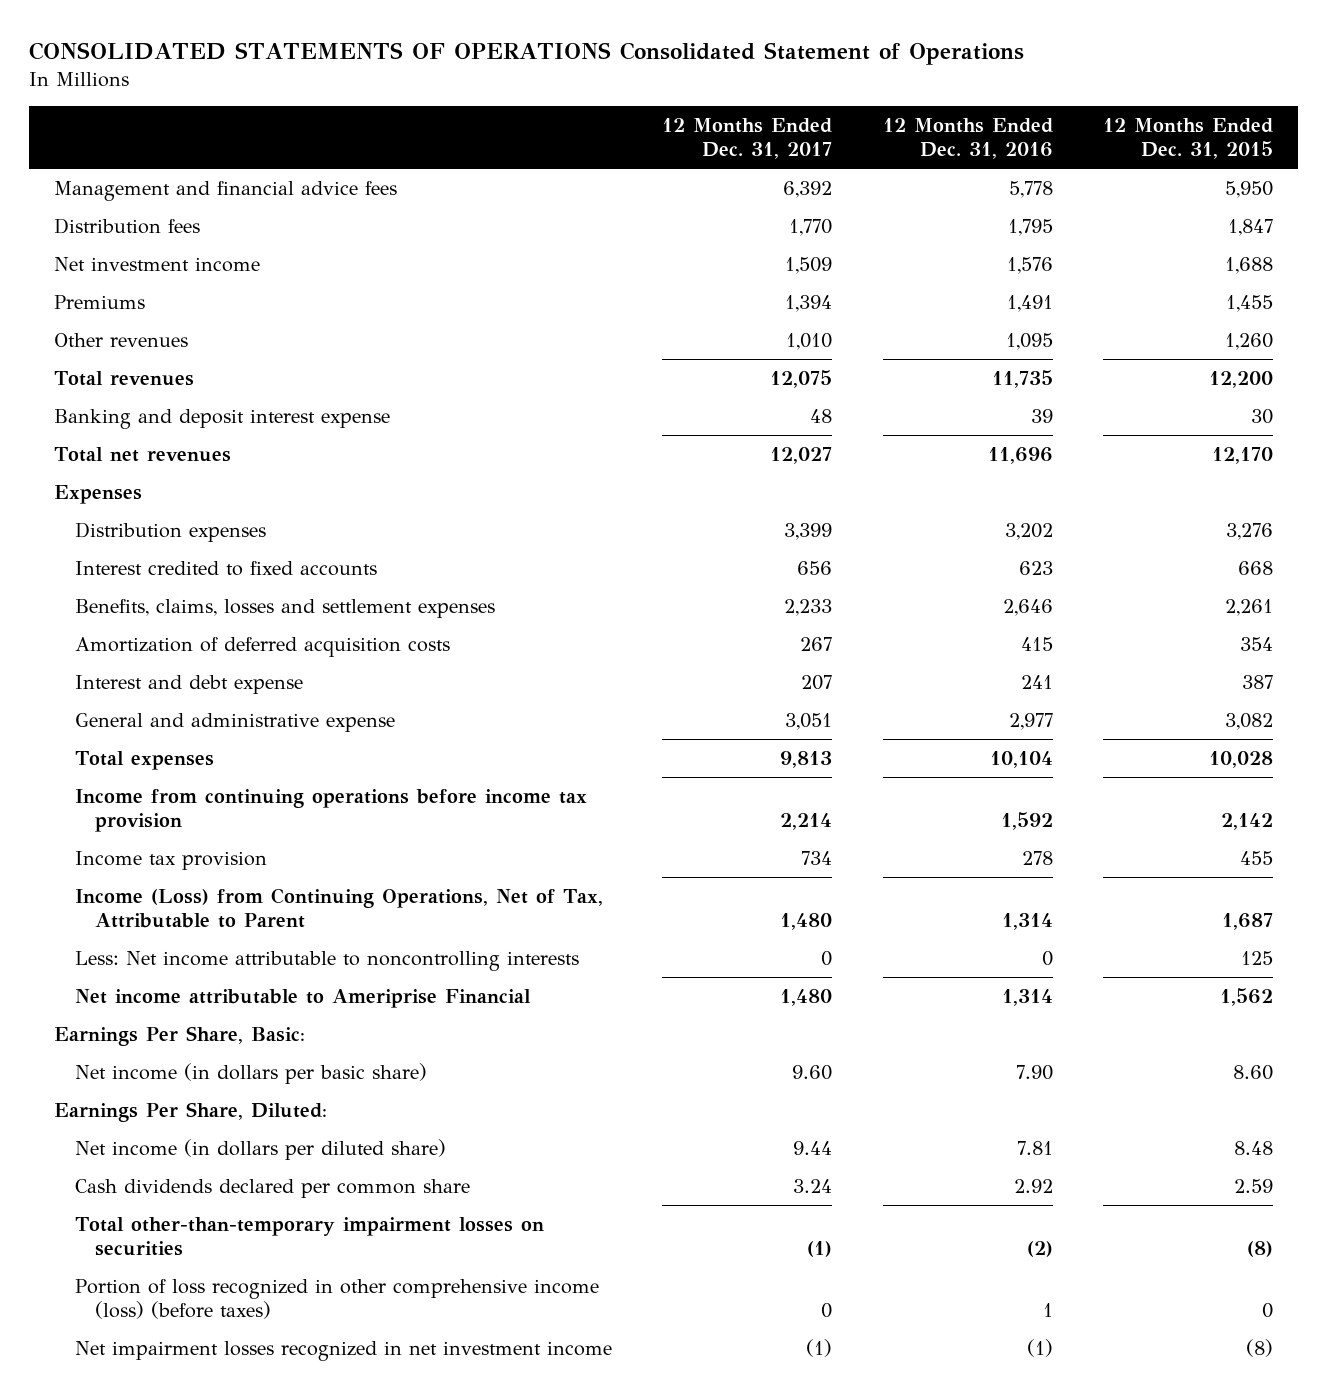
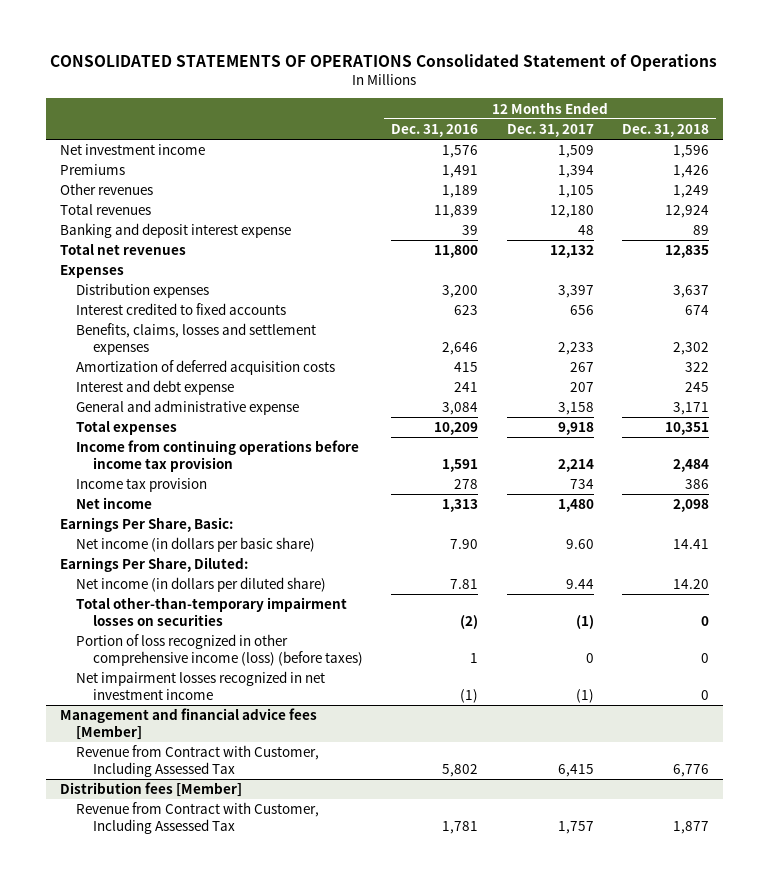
[1103,117,1274,160] 12 Months Ended Dec. 31, 2015 -> none
none -> [621,124,709,138] Dec. 31, 2018
[53,180,397,201] Management and financial advice fees -> none
[53,217,200,234] Distribution fees -> none
[786,332,833,350] 1,010 -> [557,185,594,199] 1,105
[1005,332,1053,350] 1,095 -> [442,185,479,199] 1,189
[770,369,833,388] 12,075 -> [549,205,594,219] 12,180
[991,369,1053,388] 11,735 -> [434,205,479,219] 11,839
[770,446,833,464] 12,027 -> [549,245,594,259] 12,132
[987,446,1053,464] 11,696 -> [434,245,479,259] 11,800
[784,522,833,540] 3,399 -> [557,285,594,299] 3,397
[1004,522,1053,540] 3,202 -> [442,285,479,299] 3,200
[785,712,833,730] 3,051 -> [557,402,594,416] 3,158
[1008,712,1053,730] 2,977 -> [442,402,479,416] 3,084
[780,750,833,768] 9,813 -> [557,422,594,436] 9,918
[989,750,1053,768] 10,104 -> [434,422,479,436] 10,209
[1000,812,1053,831] 1,592 -> [442,458,479,472] 1,591
[74,887,603,929] Income (Loss) from Continuing Operations, Net of Tax, Attributable to Parent -> none
[74,950,579,971] Less: Net income attributable to noncontrolling interests -> none
[74,988,531,1008] Net income attributable to Ameriprise Financial -> [76,497,153,510] Net income
[1001,988,1053,1006] 1,314 -> [442,499,479,513] 1,313
[74,1178,470,1198] Cash dividends declared per common share -> none
none -> [59,708,317,740] Management and financial advice fees [Member]
none -> [76,745,320,777] Revenue from Contract with Customer, Including Assessed Tax
none -> [59,782,242,798] Distribution fees [Member]
none -> [76,802,320,834] Revenue from Contract with Customer, Including Assessed Tax

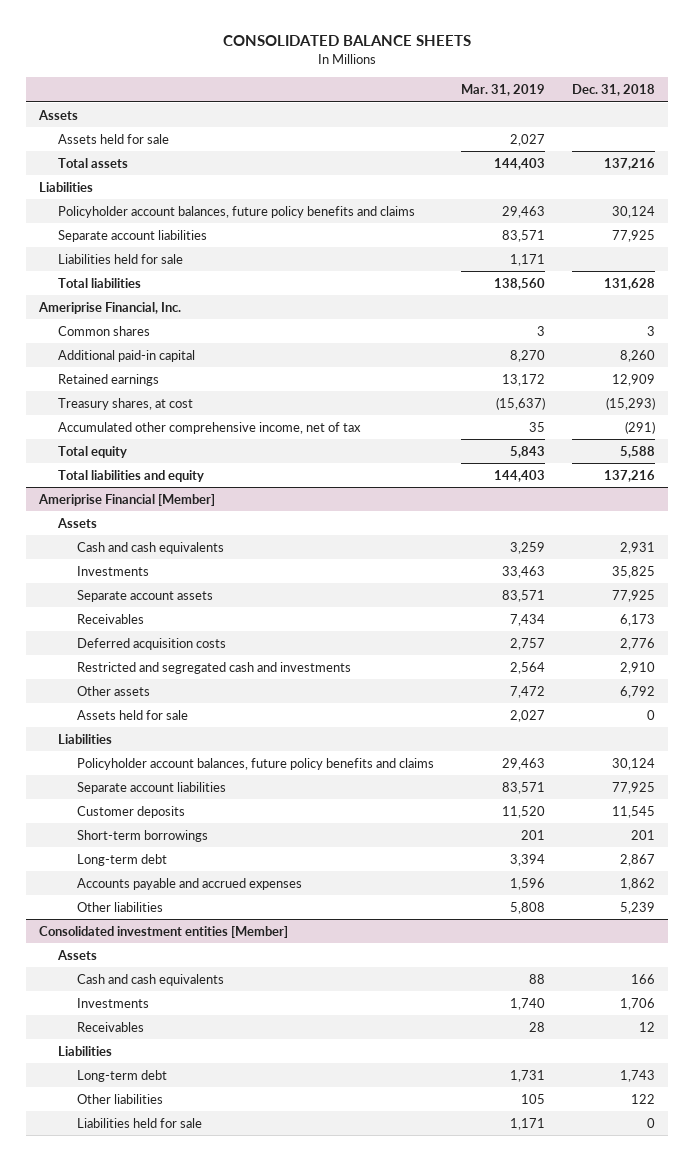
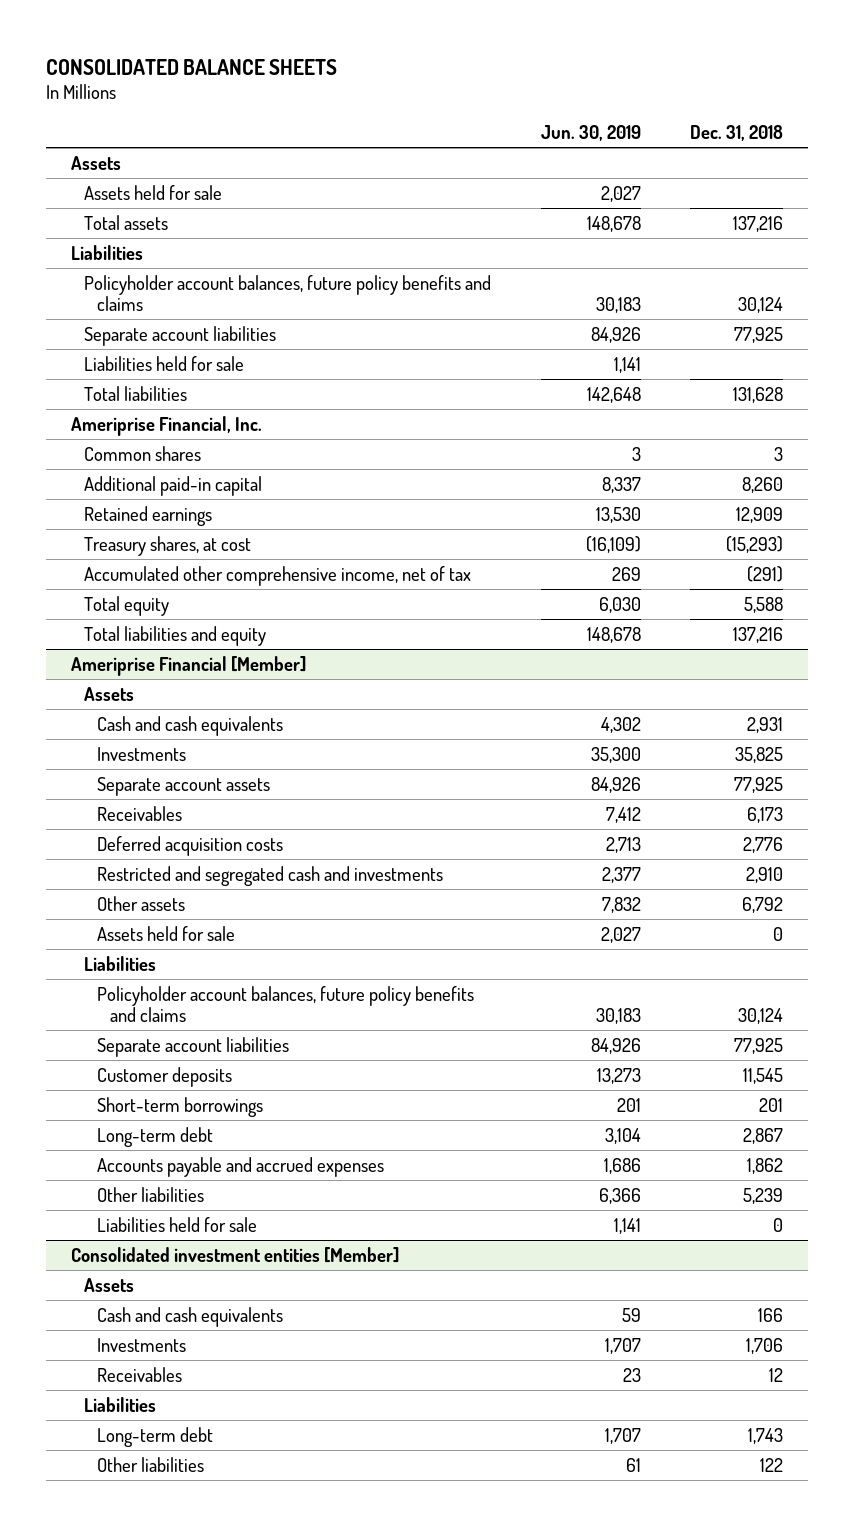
[460,84,545,97] Mar. 31, 2019 -> none
none -> [540,125,641,142] Jun. 30, 2019
none -> [97,1216,258,1232] Liabilities held for sale
[77,1117,203,1128] Liabilities held for sale -> none

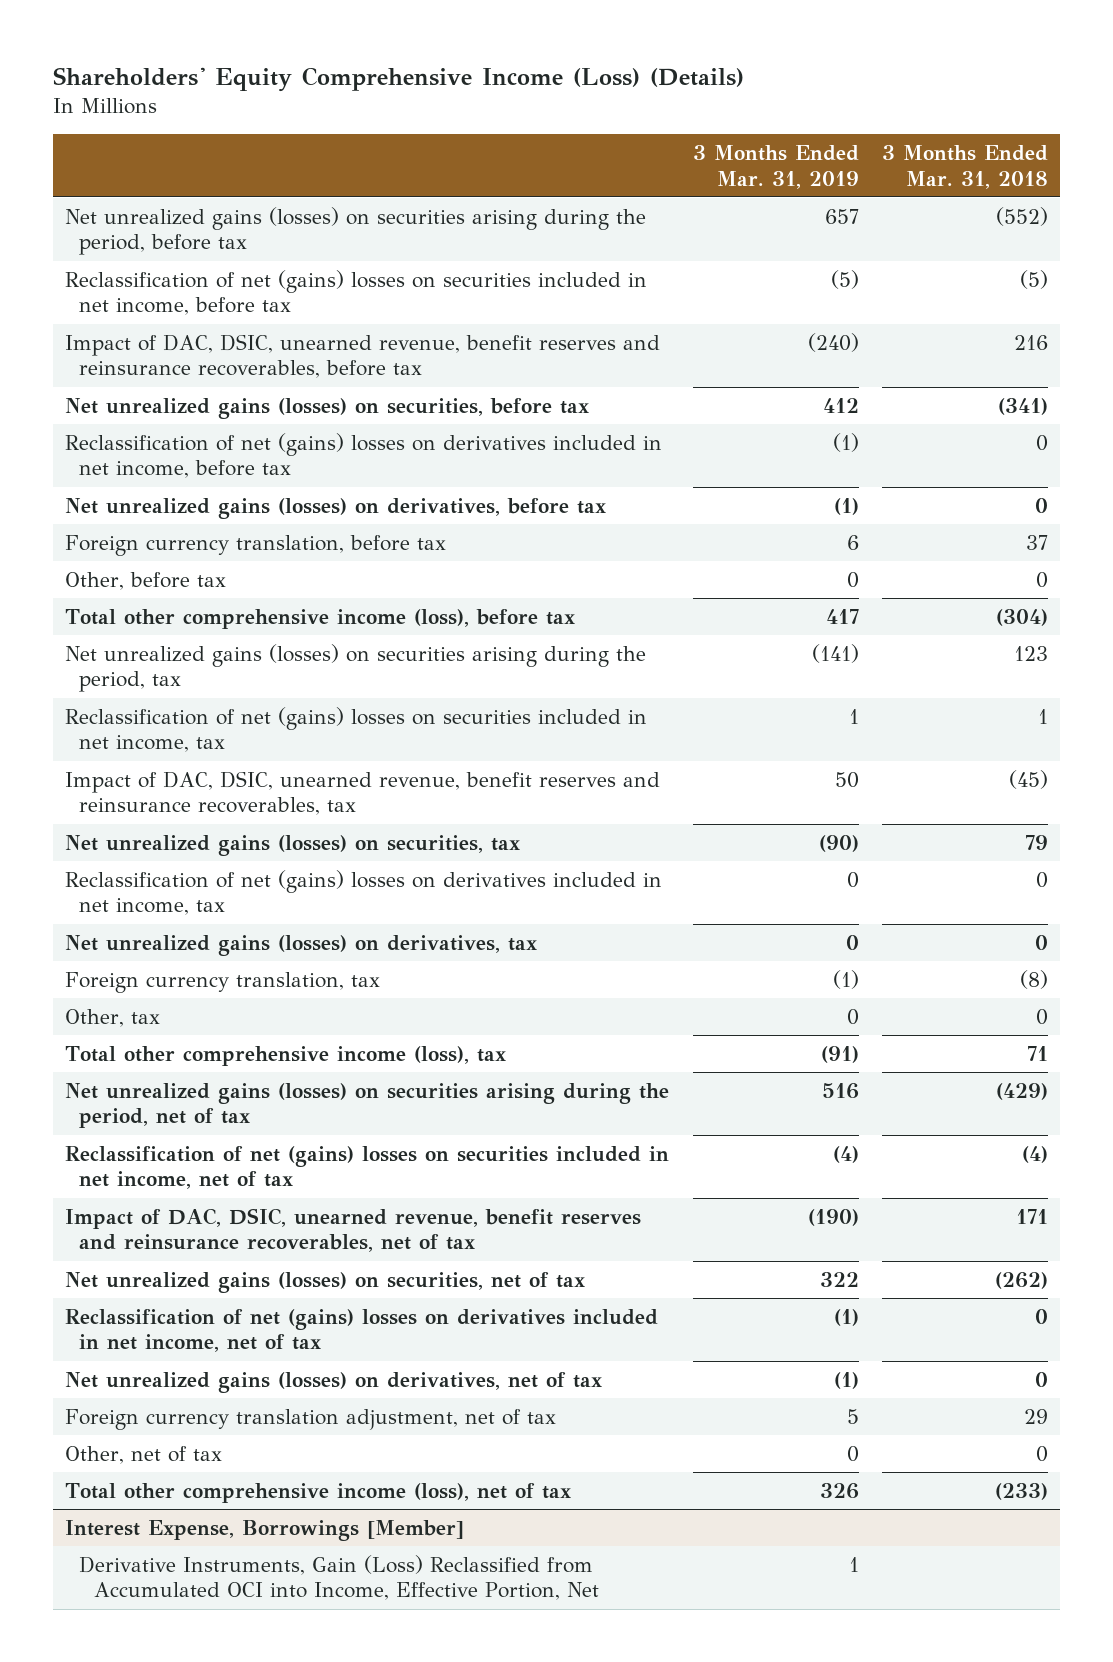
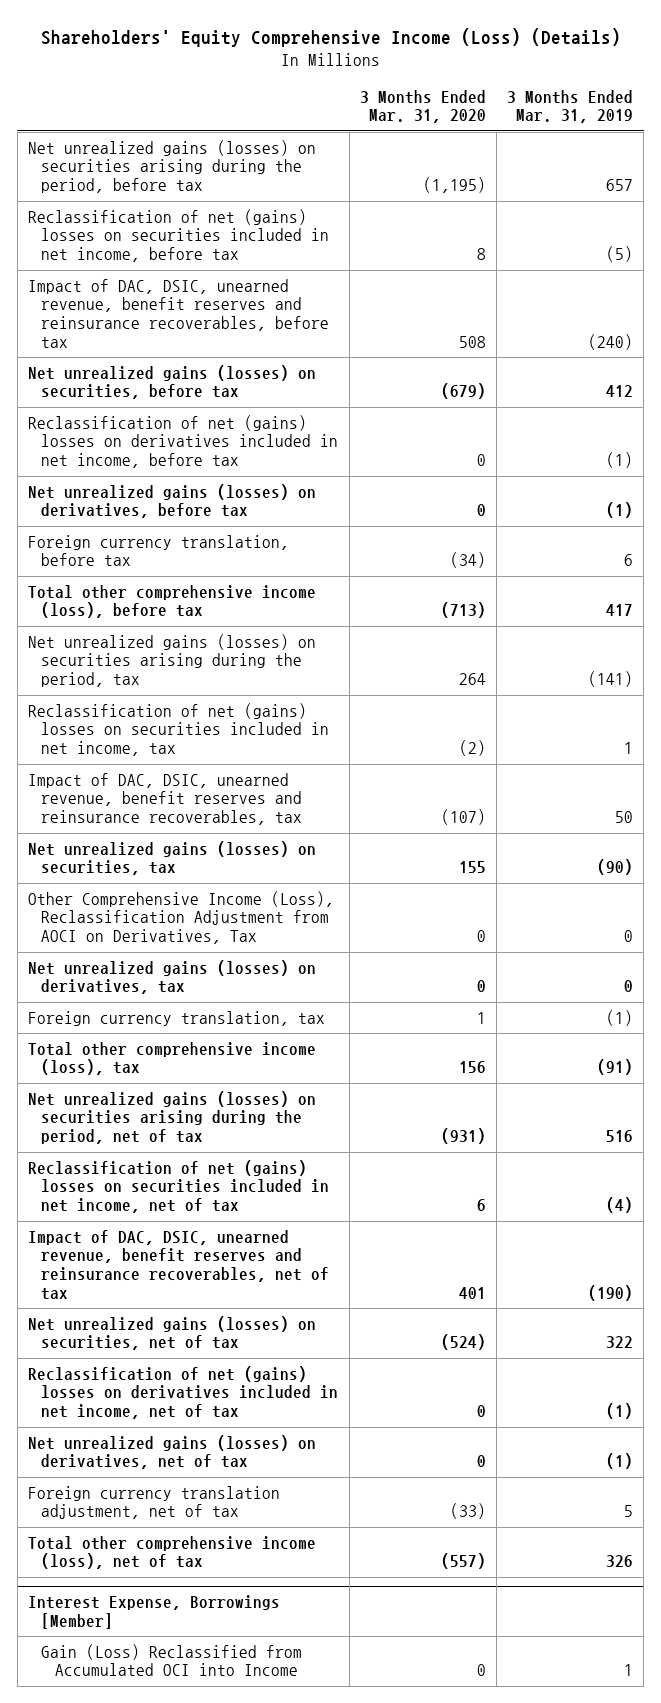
[882,145,1049,189] 3 Months Ended Mar. 31, 2018 -> none
none -> [359,89,486,124] 3 Months Ended Mar. 31, 2020
[64,571,226,590] Other, before tax -> none
[64,869,662,916] Reclassification of net (gains) losses on derivatives included in net income, tax -> [28,890,335,945] Other Comprehensive Income (Loss), Reclassification Adjustment from AOCI on Derivatives, Tax
[64,1008,160,1027] Other, tax -> none
[64,1445,222,1464] Other, net of tax -> none
[79,1554,599,1601] Derivative Instruments, Gain (Loss) Reclassified from Accumulated OCI into Income, Effective Portion, Net -> [41,1643,303,1677] Gain (Loss) Reclassified from Accumulated OCI into Income

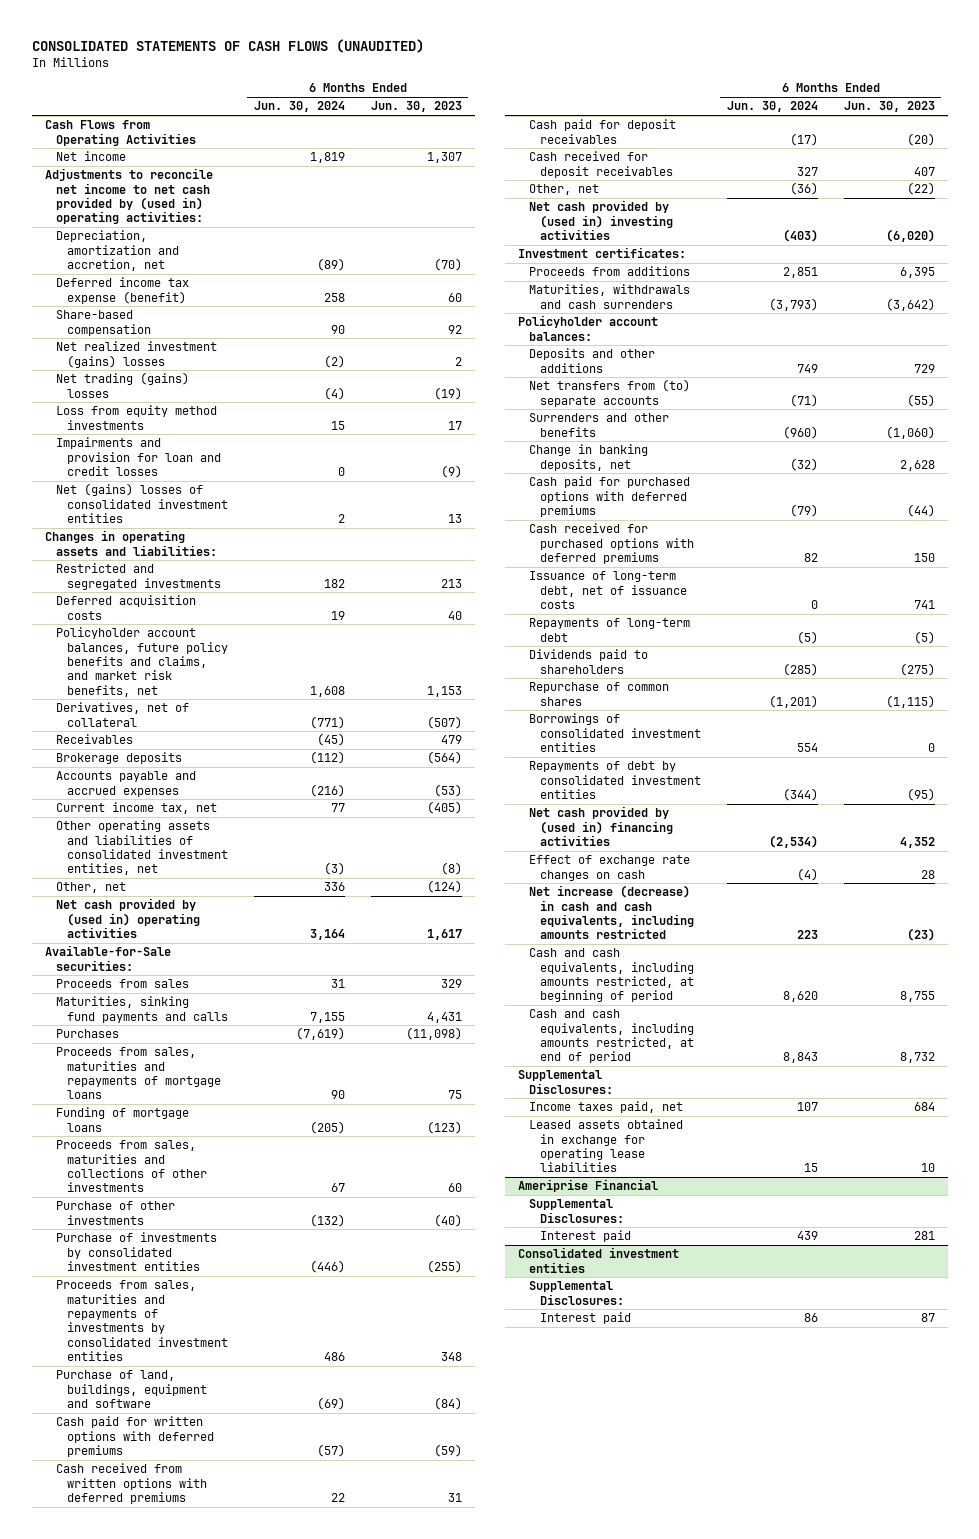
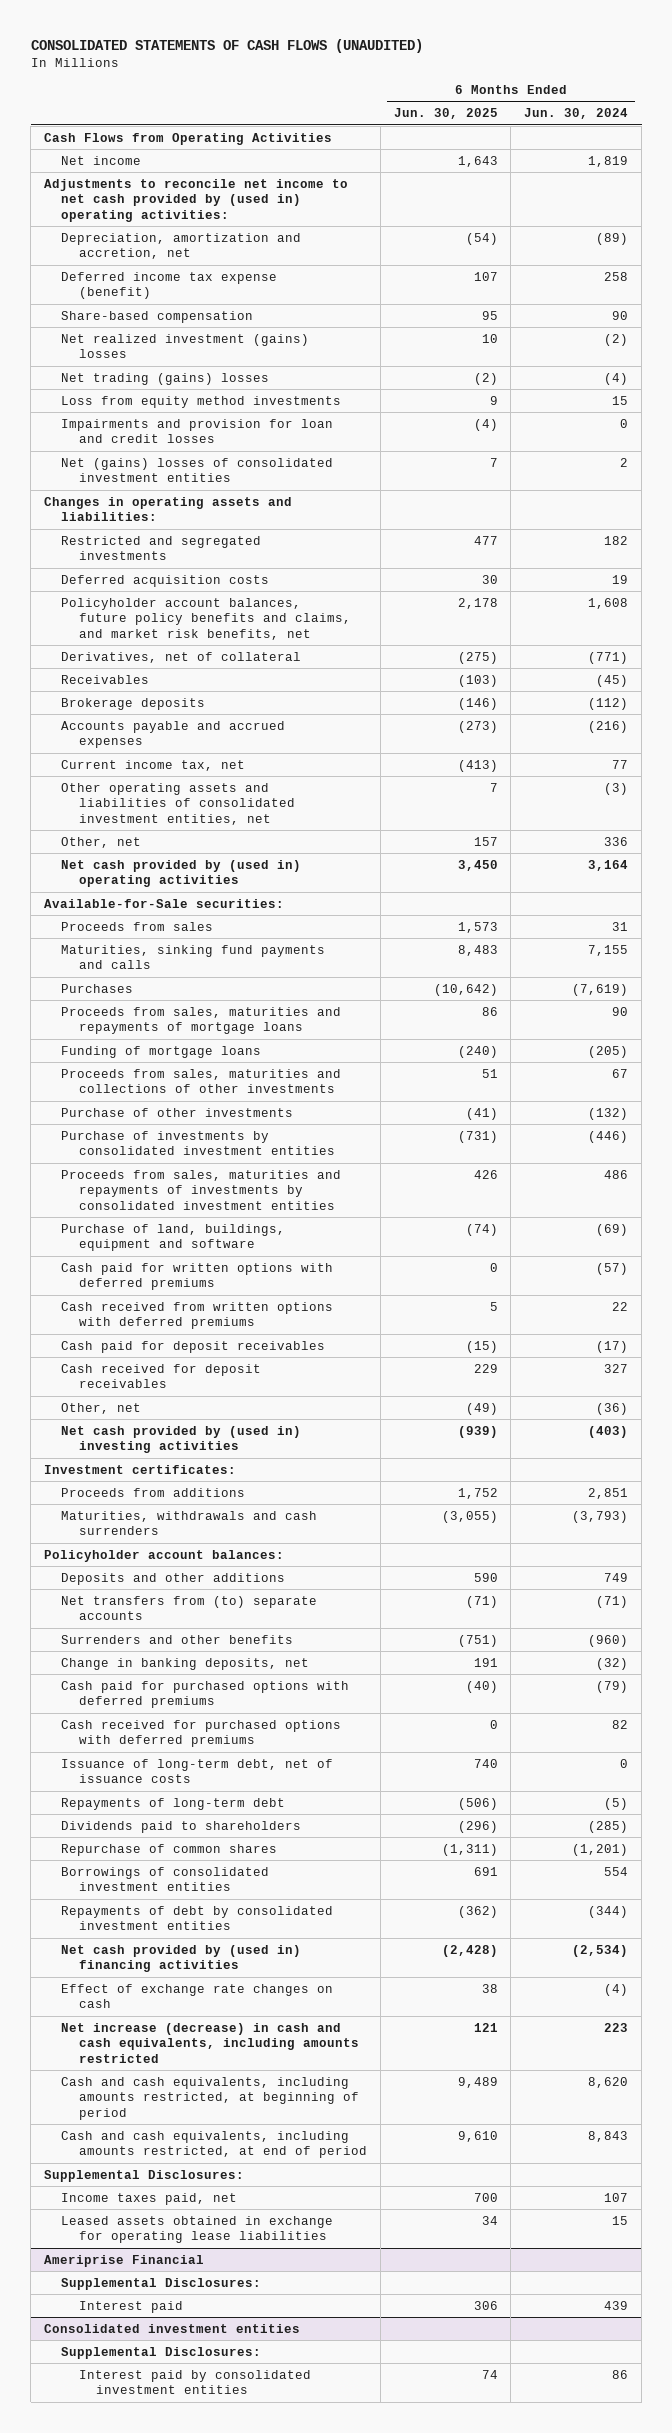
[370,101,462,113] Jun. 30, 2023 -> none
none -> [393,108,498,120] Jun. 30, 2025
[539,1312,631,1325] Interest paid -> none
none -> [78,2369,311,2395] Interest paid by consolidated investment entities

